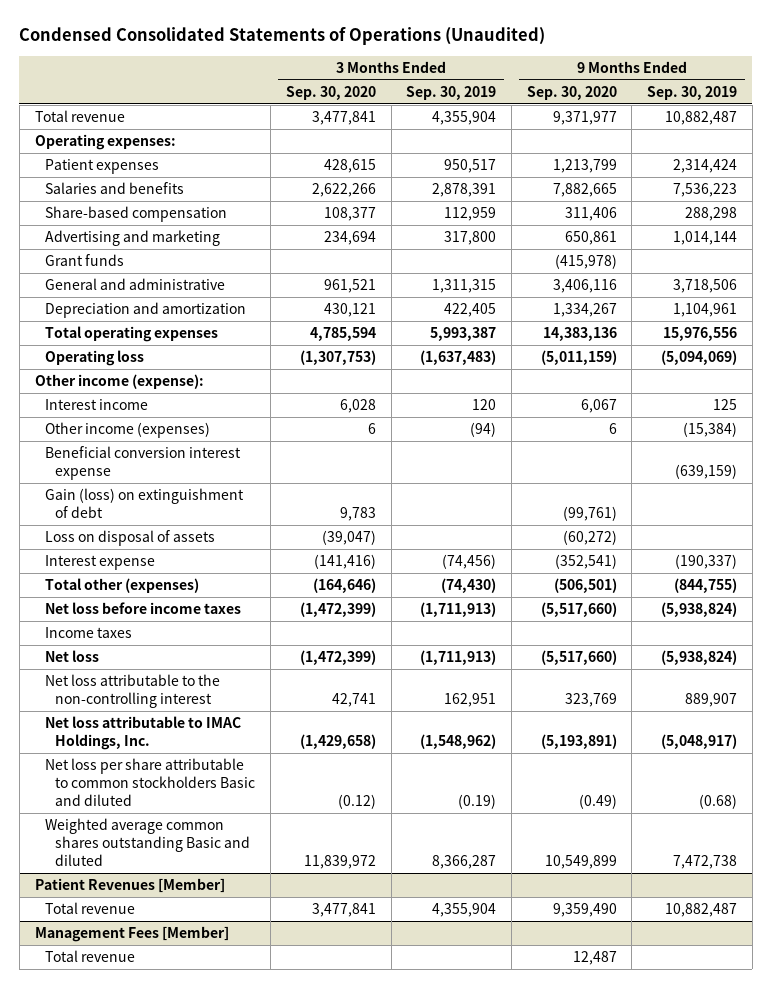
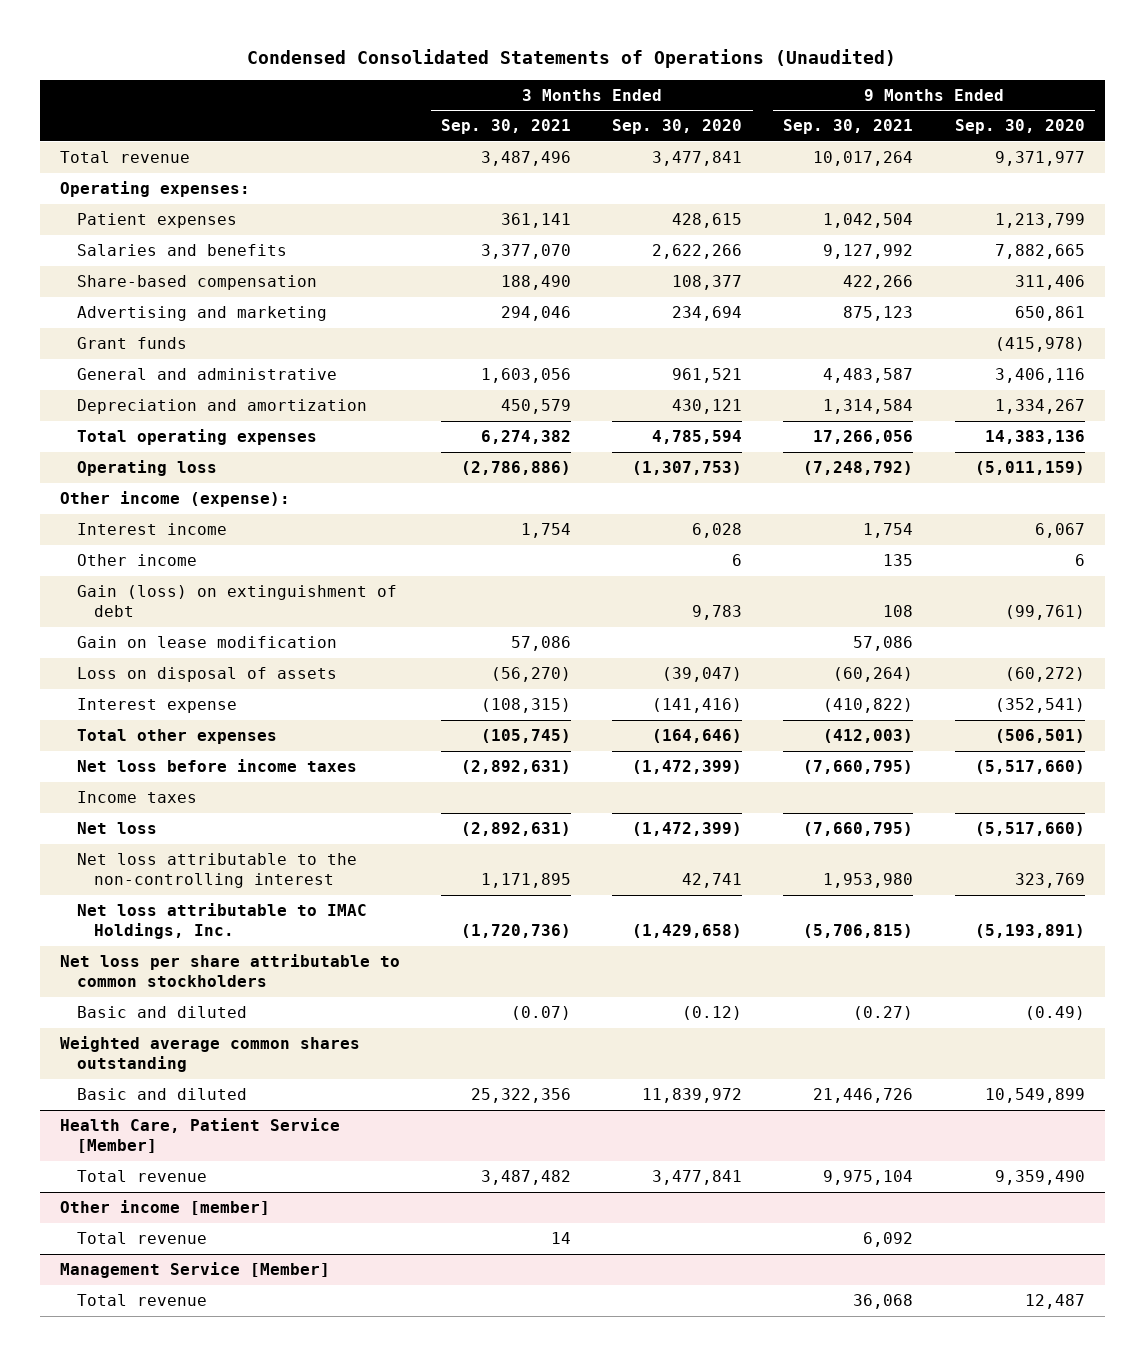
[406,86,497,101] Sep. 30, 2019 -> none
[647,86,738,101] Sep. 30, 2019 -> none
none -> [441,119,572,135] Sep. 30, 2021
none -> [783,119,914,135] Sep. 30, 2021
[44,446,241,480] Beneficial conversion interest expense -> none
[44,422,210,439] Other income (expenses) -> [76,554,197,567] Other income
none -> [76,636,337,649] Gain on lease modification
[44,578,199,594] Total other (expenses) -> [76,729,277,745] Total other expenses
none -> [60,954,401,988] Net loss per share attributable to common stockholders
[44,758,256,806] Net loss per share attributable to common stockholders Basic and diluted -> [76,1006,247,1019] Basic and diluted
none -> [60,1036,361,1073] Weighted average common shares outstanding
[44,818,251,866] Weighted average common shares outstanding Basic and diluted -> [76,1088,247,1101] Basic and diluted
[34,878,225,894] Patient Revenues [Member] -> [60,1118,341,1154] Health Care, Patient Service [Member]
none -> [60,1200,271,1216] Other income [member]
none -> [76,1232,207,1245] Total revenue
[34,926,229,943] Management Fees [Member] -> [60,1262,331,1279] Management Service [Member]

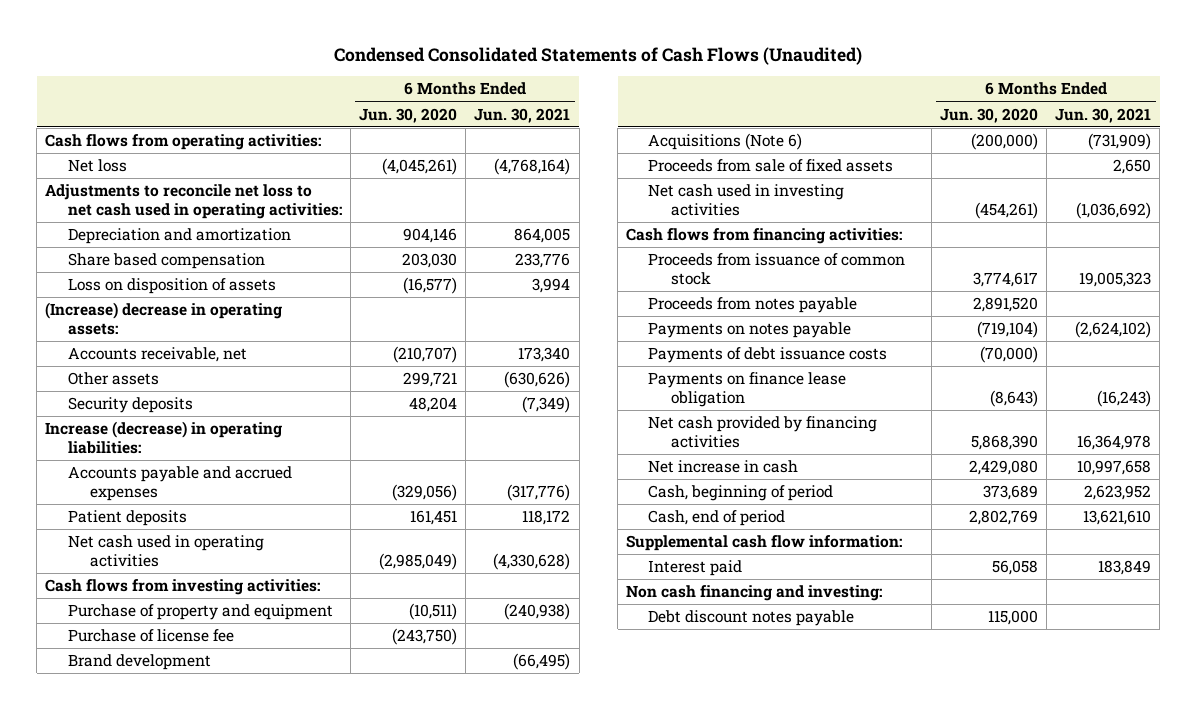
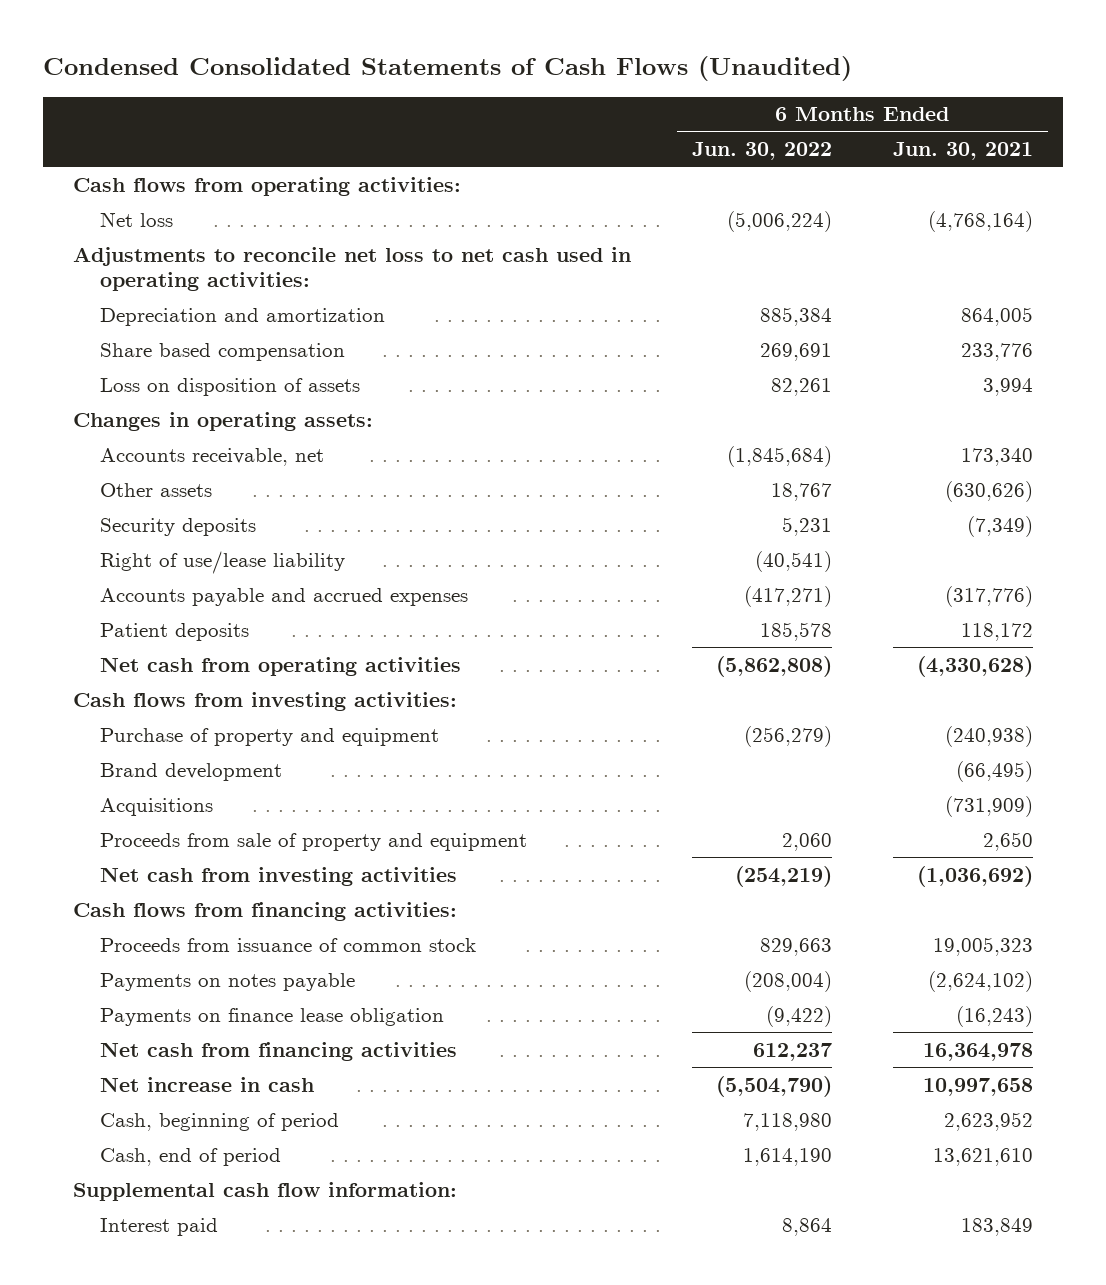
[358,107,457,123] Jun. 30, 2020 -> none
none -> [691,142,832,161] Jun. 30, 2022
[45,302,283,336] (Increase) decrease in operating assets: -> [73,411,374,431] Changes in operating assets:
[45,421,283,455] Increase (decrease) in operating liabilities: -> none
none -> [99,550,345,574] Right of use/lease liability
[67,535,264,568] Net cash used in operating activities -> [99,656,461,676] Net cash from operating activities
[67,629,234,643] Purchase of license fee -> none
[648,133,803,151] Acquisitions (Note 6) -> [99,797,213,816] Acquisitions
[648,159,894,173] Proceeds from sale of fixed assets -> [99,832,527,851] Proceeds from sale of property and equipment
[648,184,845,217] Net cash used in investing activities -> [99,866,457,886] Net cash from investing activities
[648,297,858,314] Proceeds from notes payable -> none
[648,347,888,364] Payments of debt issuance costs -> none
[648,416,878,449] Net cash provided by financing activities -> [99,1041,457,1061] Net cash from financing activities
[626,585,883,602] Non cash financing and investing: -> none
[648,610,855,627] Debt discount notes payable -> none

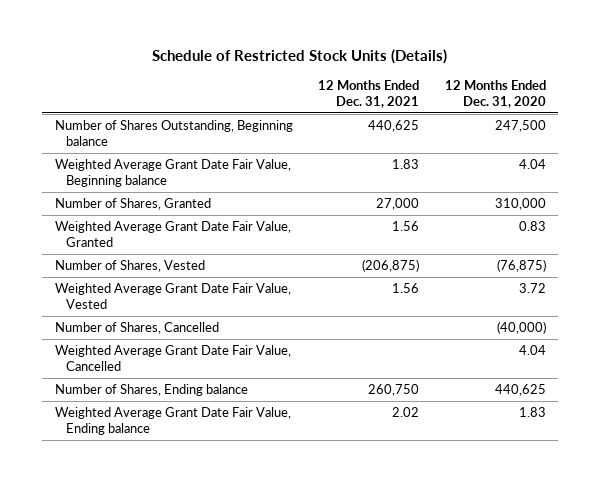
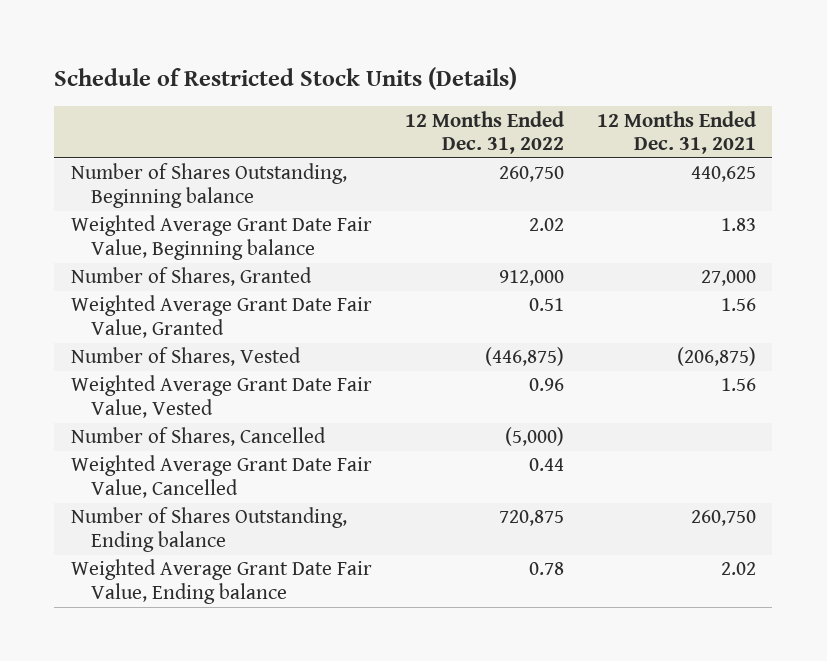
[444,80,546,108] 12 Months Ended Dec. 31, 2020 -> none
none -> [404,110,564,155] 12 Months Ended Dec. 31, 2022
[54,384,248,397] Number of Shares, Ending balance -> [70,507,347,552] Number of Shares Outstanding, Ending balance

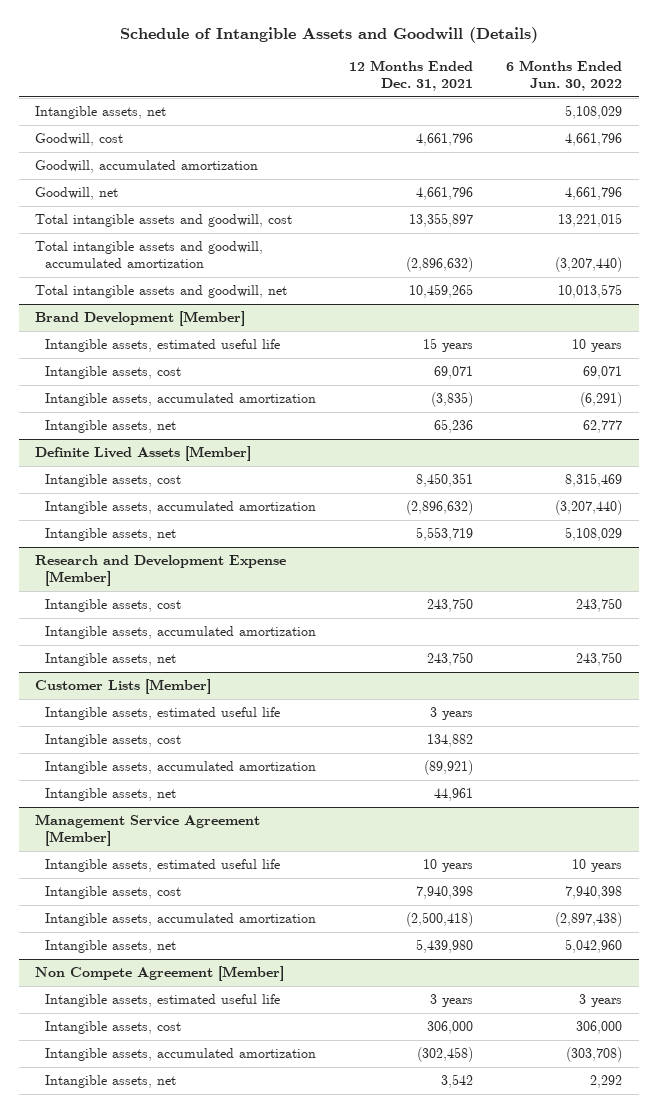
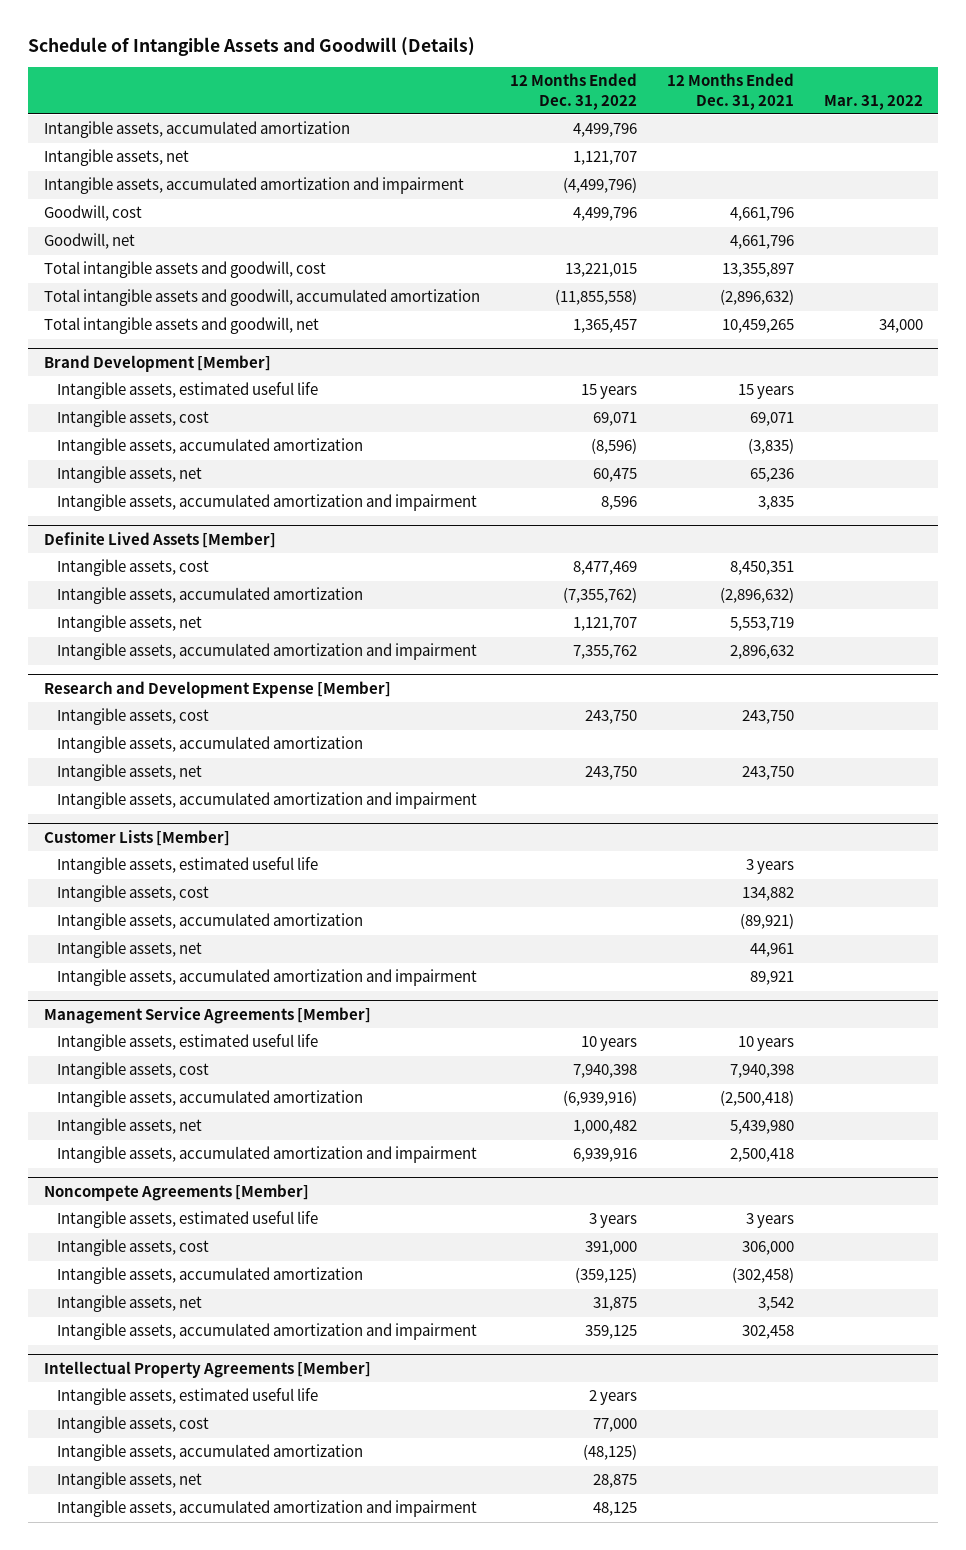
[506,60,623,91] 6 Months Ended Jun. 30, 2022 -> none
none -> [509,73,637,110] 12 Months Ended Dec. 31, 2022
none -> [823,94,923,110] Mar. 31, 2022
none -> [43,121,350,139] Intangible assets, accumulated amortization
none -> [43,177,464,195] Intangible assets, accumulated amortization and impairment
[35,160,259,174] Goodwill, accumulated amortization -> none
none -> [56,494,477,512] Intangible assets, accumulated amortization and impairment
none -> [56,643,477,661] Intangible assets, accumulated amortization and impairment
none -> [56,792,477,810] Intangible assets, accumulated amortization and impairment
none -> [56,969,477,987] Intangible assets, accumulated amortization and impairment
[35,814,261,847] Management Service Agreement [Member] -> [43,1007,371,1025] Management Service Agreements [Member]
[35,966,285,982] Non Compete Agreement [Member] -> none
none -> [56,1146,477,1164] Intangible assets, accumulated amortization and impairment
none -> [43,1184,309,1202] Noncompete Agreements [Member]
none -> [56,1323,477,1341] Intangible assets, accumulated amortization and impairment
none -> [43,1361,371,1379] Intellectual Property Agreements [Member]
none -> [56,1388,318,1406] Intangible assets, estimated useful life
none -> [56,1416,209,1434] Intangible assets, cost
none -> [56,1444,363,1462] Intangible assets, accumulated amortization
none -> [56,1472,202,1490] Intangible assets, net
none -> [56,1500,477,1518] Intangible assets, accumulated amortization and impairment

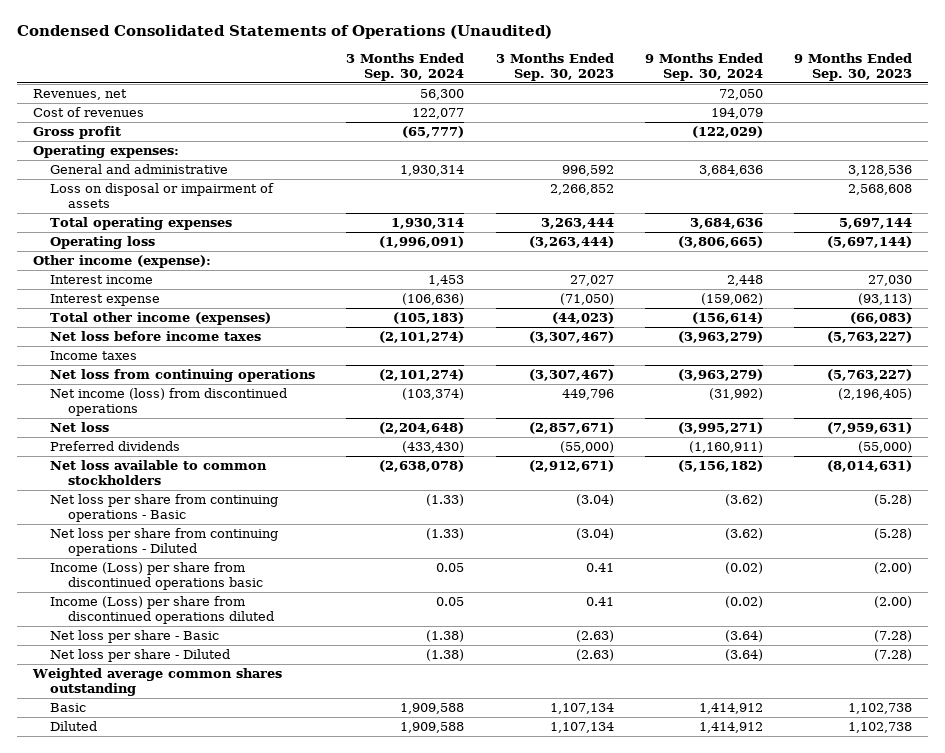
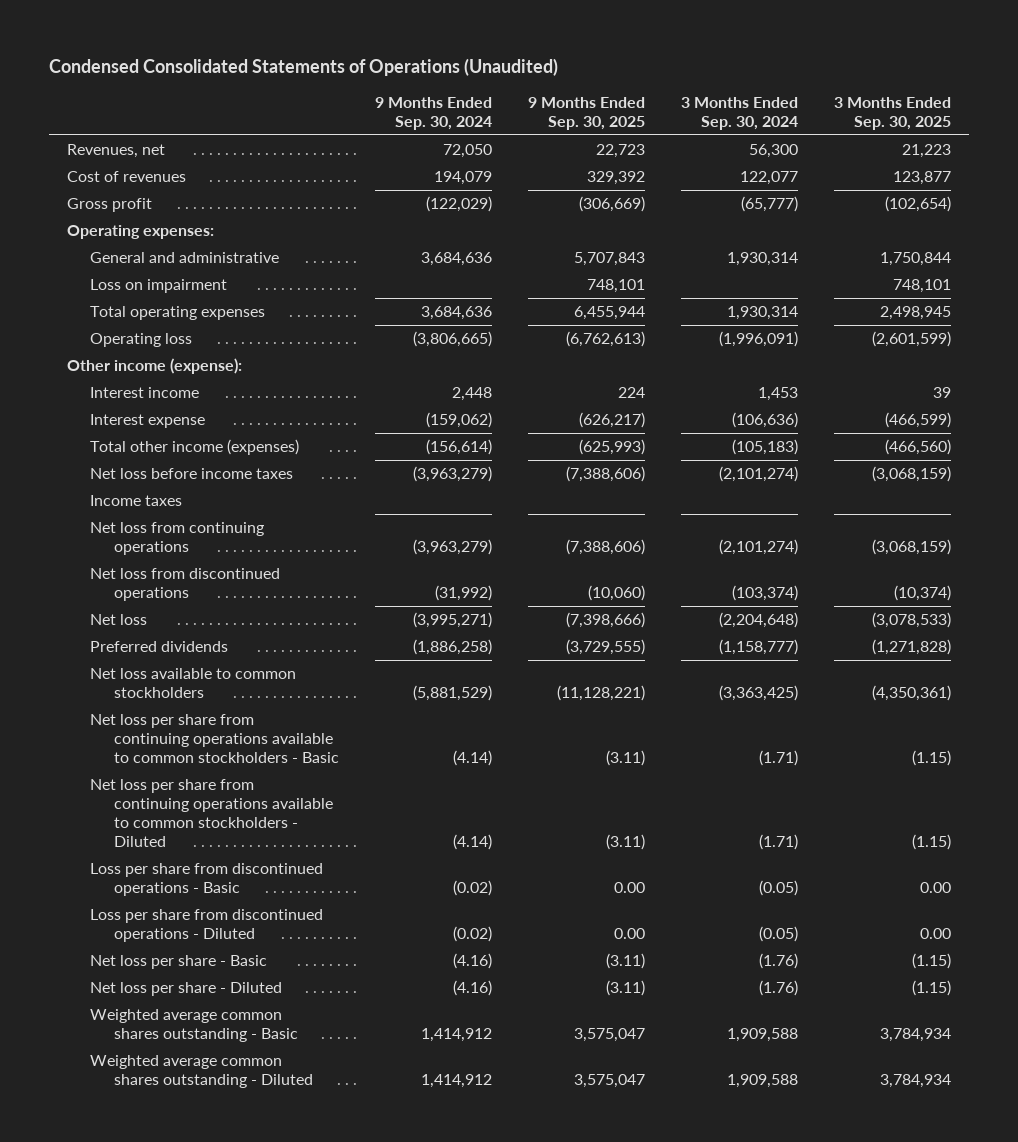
[495,52,614,81] 3 Months Ended Sep. 30, 2023 -> none
[794,52,913,81] 9 Months Ended Sep. 30, 2023 -> none
none -> [528,96,646,130] 9 Months Ended Sep. 30, 2025
none -> [834,96,952,130] 3 Months Ended Sep. 30, 2025
[50,182,275,209] Loss on disposal or impairment of assets -> none
none -> [90,279,228,294] Loss on impairment
[50,387,288,417] Net income (loss) from discontinued operations -> [90,568,281,602] Net loss from discontinued operations
[31,667,282,697] Weighted average common shares outstanding -> none
[402,440,465,453] (433,430) -> [719,639,799,656] (1,158,777)
[688,440,763,453] (1,160,911) -> [412,639,492,656] (1,886,258)
[379,459,465,472] (2,638,078) -> [719,685,799,702] (3,363,425)
[677,459,763,472] (5,156,182) -> [412,685,492,702] (5,881,529)
[50,493,279,523] Net loss per share from continuing operations - Basic -> [90,714,339,764] Net loss per share from continuing operations available to common stockholders - Basic
[426,493,465,506] (1.33) -> [759,750,799,767] (1.71)
[724,493,763,506] (3.62) -> [452,750,492,767] (4.14)
[50,527,279,557] Net loss per share from continuing operations - Diluted -> [90,779,333,848] Net loss per share from continuing operations available to common stockholders - Diluted
[426,527,465,540] (1.33) -> [759,834,799,851] (1.71)
[724,527,763,540] (3.62) -> [452,834,492,851] (4.14)
[50,561,263,591] Income (Loss) per share from discontinued operations basic -> [90,863,324,897] Loss per share from discontinued operations - Basic
[436,562,465,572] 0.05 -> [759,880,799,897] (0.05)
[50,595,274,625] Income (Loss) per share from discontinued operations diluted -> [90,909,324,943] Loss per share from discontinued operations - Diluted
[436,596,465,606] 0.05 -> [759,926,799,943] (0.05)
[426,629,465,642] (1.38) -> [759,953,799,970] (1.76)
[724,629,763,642] (3.64) -> [452,953,492,970] (4.16)
[426,648,465,661] (1.38) -> [759,980,799,997] (1.76)
[724,648,763,661] (3.64) -> [452,980,492,997] (4.16)
[50,702,87,712] Basic -> [90,1009,298,1043] Weighted average common shares outstanding - Basic
[50,720,98,731] Diluted -> [90,1055,313,1089] Weighted average common shares outstanding - Diluted

